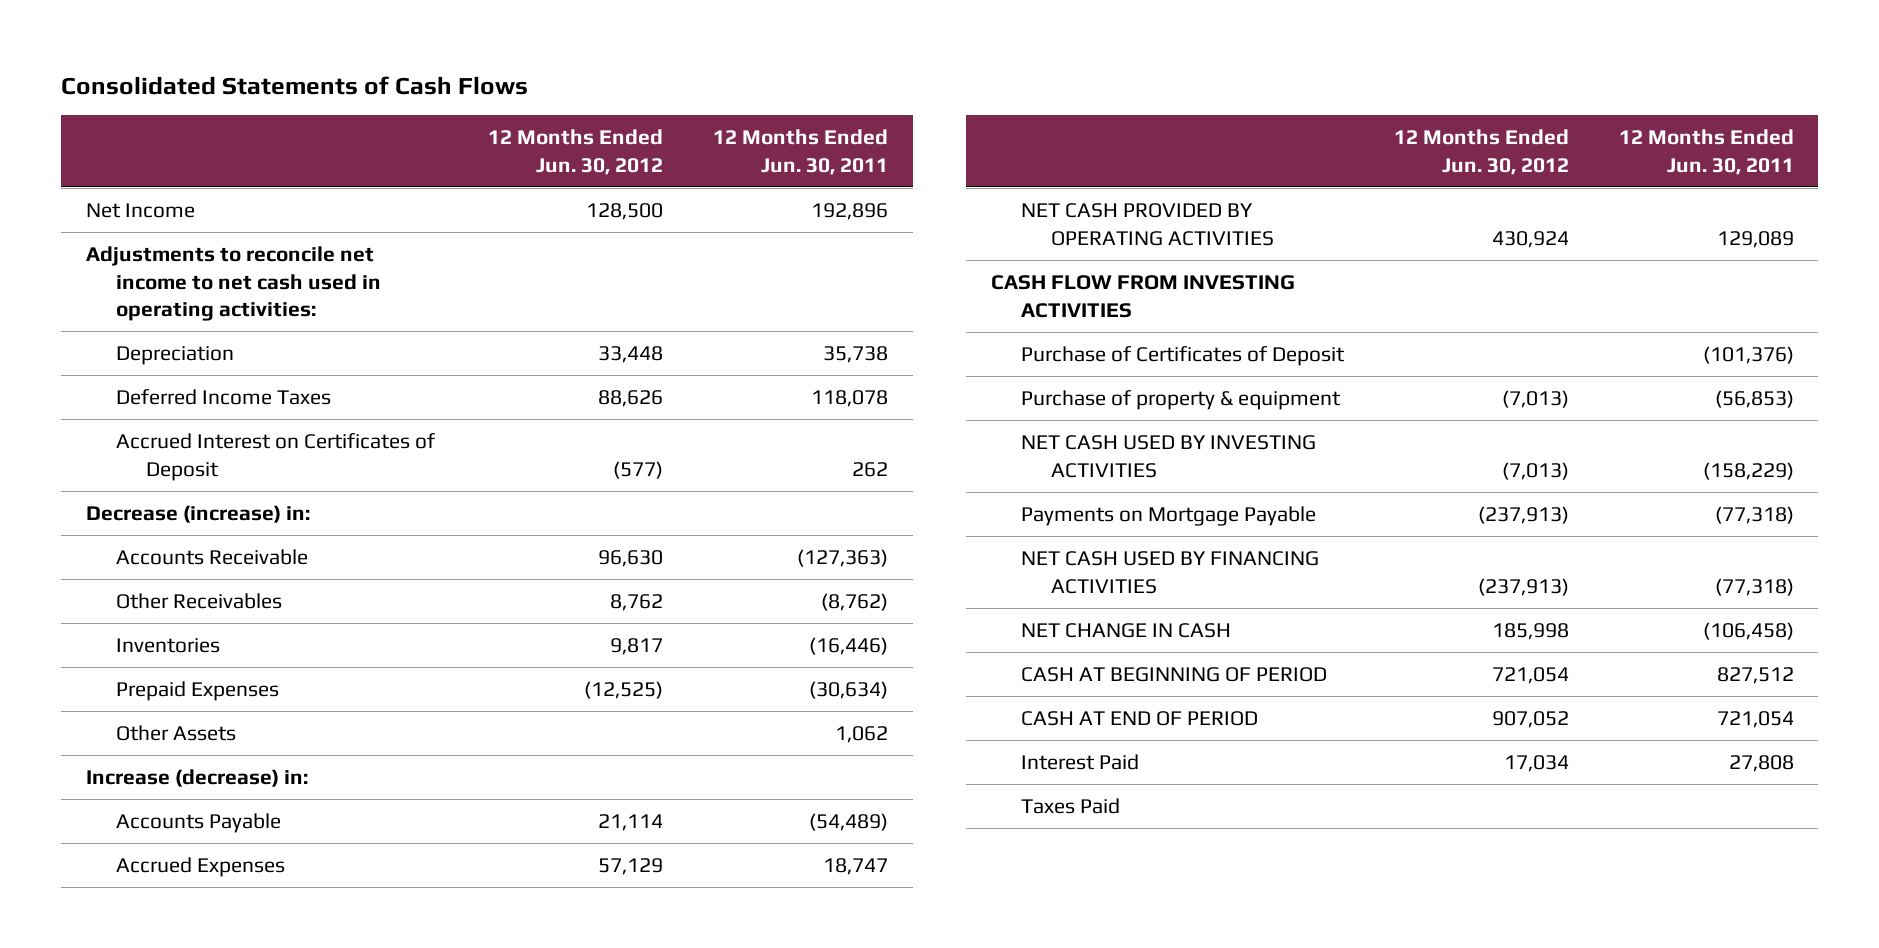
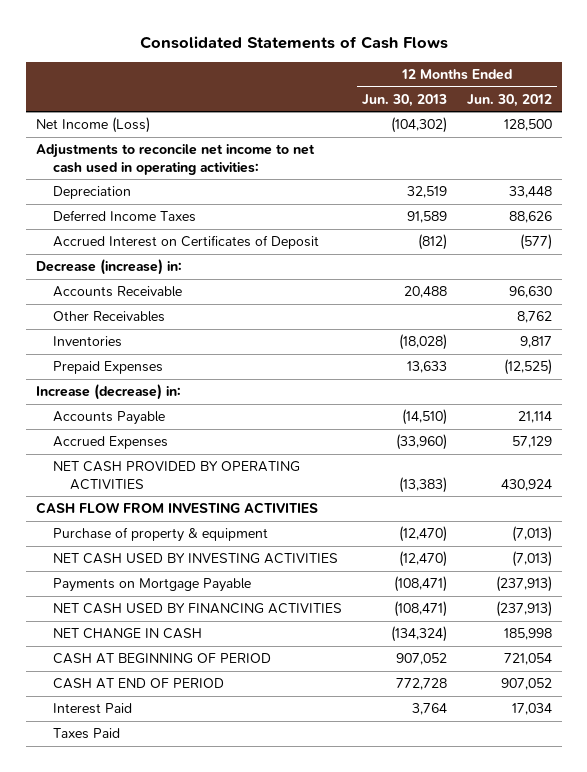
[713,128,889,175] 12 Months Ended Jun. 30, 2011 -> none
none -> [361,93,447,107] Jun. 30, 2013
[85,203,195,219] Net Income -> [35,117,150,134] Net Income (Loss)
[115,725,236,742] Other Assets -> none
[1021,346,1346,367] Purchase of Certificates of Deposit -> none

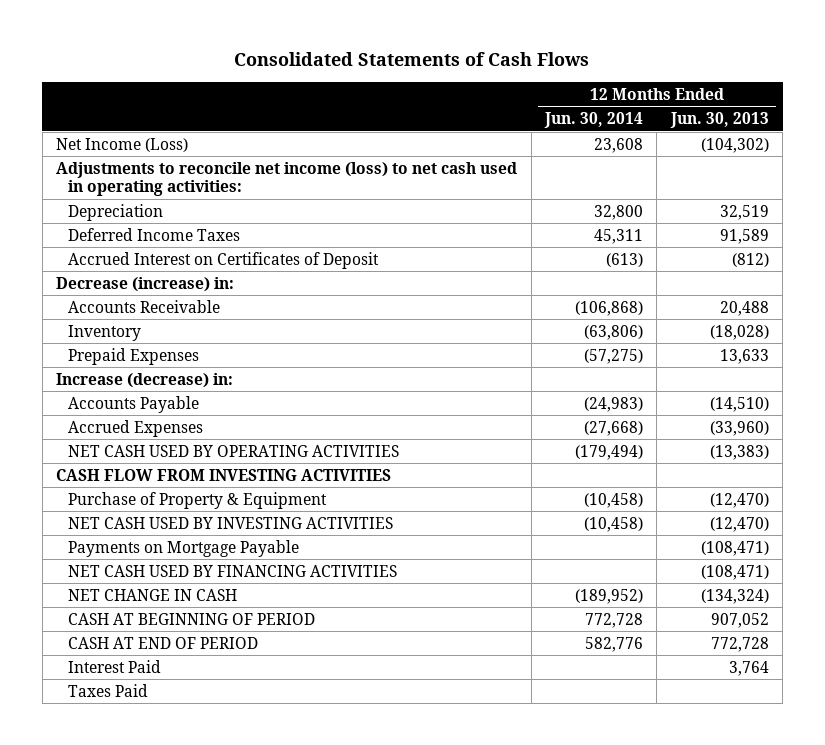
[466,93,552,107] Jun. 30, 2012 -> none
none -> [543,112,643,129] Jun. 30, 2014
[35,144,315,175] Adjustments to reconcile net income to net cash used in operating activities: -> [56,161,518,197] Adjustments to reconcile net income (loss) to net cash used in operating activities:
[52,311,165,323] Other Receivables -> none
[52,336,122,348] Inventories -> [67,324,141,341] Inventory
[52,461,300,490] NET CASH PROVIDED BY OPERATING ACTIVITIES -> [67,444,399,457] NET CASH USED BY OPERATING ACTIVITIES
[52,527,268,543] Purchase of property & equipment -> [67,491,327,509] Purchase of Property & Equipment

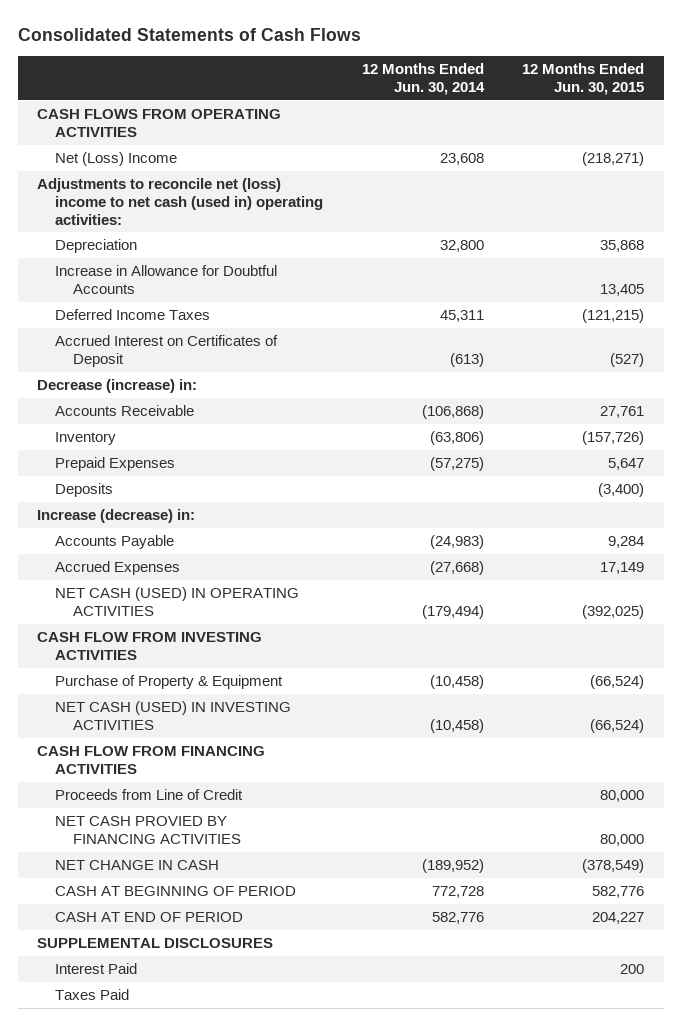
[669,112,769,129] Jun. 30, 2013 -> none
none -> [522,63,645,95] 12 Months Ended Jun. 30, 2015
none -> [36,109,281,137] CASH FLOWS FROM OPERATING ACTIVITIES
[56,137,189,152] Net Income (Loss) -> [55,152,178,167] Net (Loss) Income
[56,161,518,197] Adjustments to reconcile net income (loss) to net cash used in operating activities: -> [36,178,324,225] Adjustments to reconcile net (loss) income to net cash (used in) operating activities:
none -> [55,265,278,294] Increase in Allowance for Doubtful Accounts
none -> [55,483,114,498] Deposits
[67,444,399,457] NET CASH USED BY OPERATING ACTIVITIES -> [55,587,300,616] NET CASH (USED) IN OPERATING ACTIVITIES
[67,539,299,557] Payments on Mortgage Payable -> none
[67,516,393,529] NET CASH USED BY INVESTING ACTIVITIES -> [55,701,292,730] NET CASH (USED) IN INVESTING ACTIVITIES
none -> [36,746,265,774] CASH FLOW FROM FINANCING ACTIVITIES
none -> [55,789,244,801] Proceeds from Line of Credit
[67,564,397,577] NET CASH USED BY FINANCING ACTIVITIES -> [55,816,242,844] NET CASH PROVIED BY FINANCING ACTIVITIES
none -> [36,938,273,949] SUPPLEMENTAL DISCLOSURES

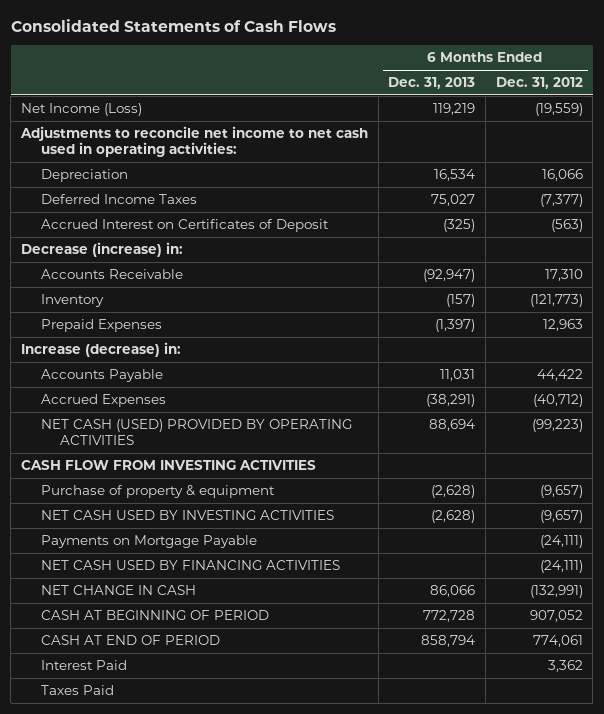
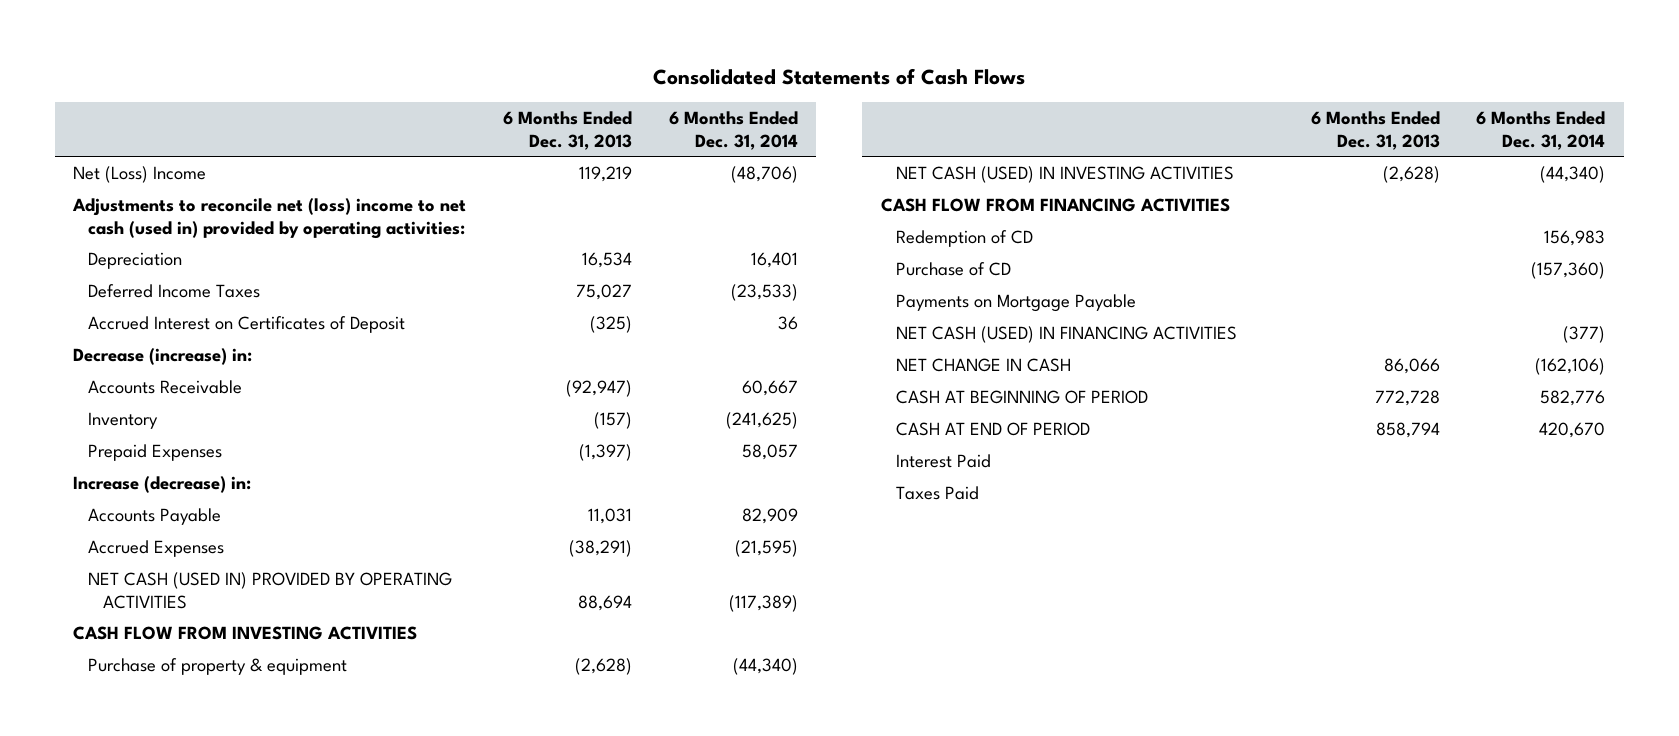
[495,77,583,90] Dec. 31, 2012 -> none
none -> [668,111,798,150] 6 Months Ended Dec. 31, 2014
[21,103,143,117] Net Income (Loss) -> [73,165,207,183] Net (Loss) Income
[20,126,369,158] Adjustments to reconcile net income to net cash used in operating activities: -> [72,197,467,239] Adjustments to reconcile net (loss) income to net cash (used in) provided by operating activities:
[40,419,352,446] NET CASH (USED) PROVIDED BY OPERATING ACTIVITIES -> [88,571,453,609] NET CASH (USED IN) PROVIDED BY OPERATING ACTIVITIES
[40,510,334,521] NET CASH USED BY INVESTING ACTIVITIES -> [895,165,1234,183] NET CASH (USED) IN INVESTING ACTIVITIES
none -> [880,197,1230,212] CASH FLOW FROM FINANCING ACTIVITIES
none -> [895,229,1033,247] Redemption of CD
none -> [895,261,1011,276] Purchase of CD
[40,560,340,571] NET CASH USED BY FINANCING ACTIVITIES -> [895,325,1237,343] NET CASH (USED) IN FINANCING ACTIVITIES

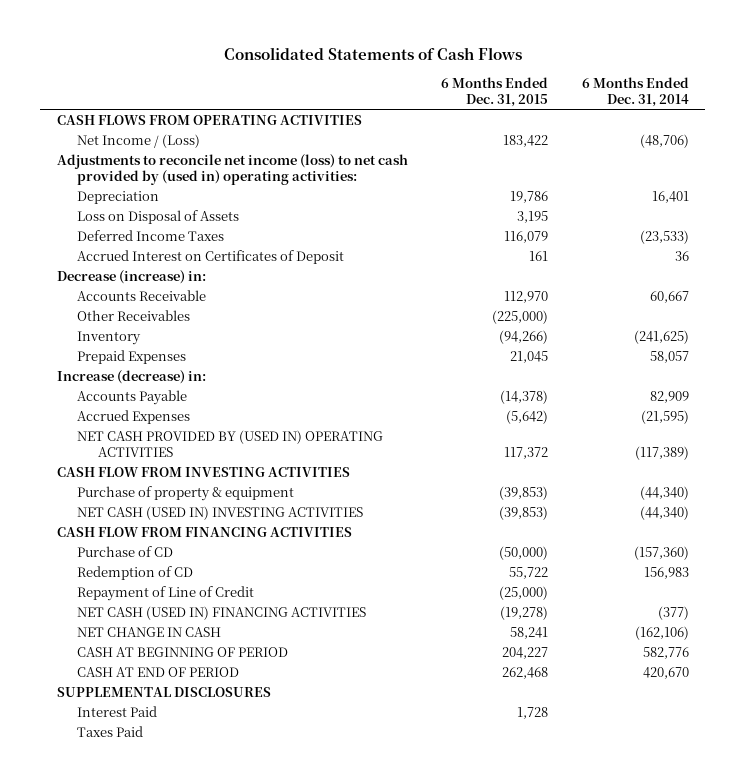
[502,111,632,150] 6 Months Ended Dec. 31, 2013 -> none
none -> [441,77,549,108] 6 Months Ended Dec. 31, 2015
none -> [56,114,362,125] CASH FLOWS FROM OPERATING ACTIVITIES
[73,165,207,183] Net (Loss) Income -> [77,133,201,148] Net Income / (Loss)
[72,197,467,239] Adjustments to reconcile net (loss) income to net cash (used in) provided by operating activities: -> [56,153,408,185] Adjustments to reconcile net income (loss) to net cash provided by (used in) operating activities:
none -> [77,209,240,224] Loss on Disposal of Assets
none -> [77,309,191,321] Other Receivables
[88,571,453,609] NET CASH (USED IN) PROVIDED BY OPERATING ACTIVITIES -> [77,429,384,457] NET CASH PROVIDED BY (USED IN) OPERATING ACTIVITIES
[895,165,1234,183] NET CASH (USED) IN INVESTING ACTIVITIES -> [77,505,364,520] NET CASH (USED IN) INVESTING ACTIVITIES
[895,293,1136,312] Payments on Mortgage Payable -> none
[895,229,1033,247] Redemption of CD -> [77,565,194,580] Redemption of CD
none -> [77,585,255,601] Repayment of Line of Credit
[895,325,1237,343] NET CASH (USED) IN FINANCING ACTIVITIES -> [77,605,367,620] NET CASH (USED IN) FINANCING ACTIVITIES
none -> [56,686,271,697] SUPPLEMENTAL DISCLOSURES

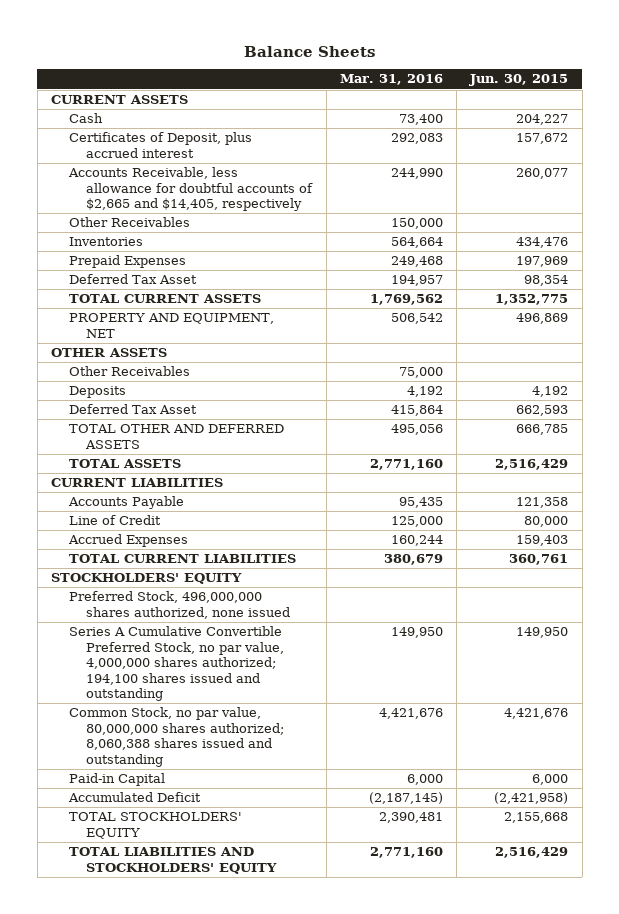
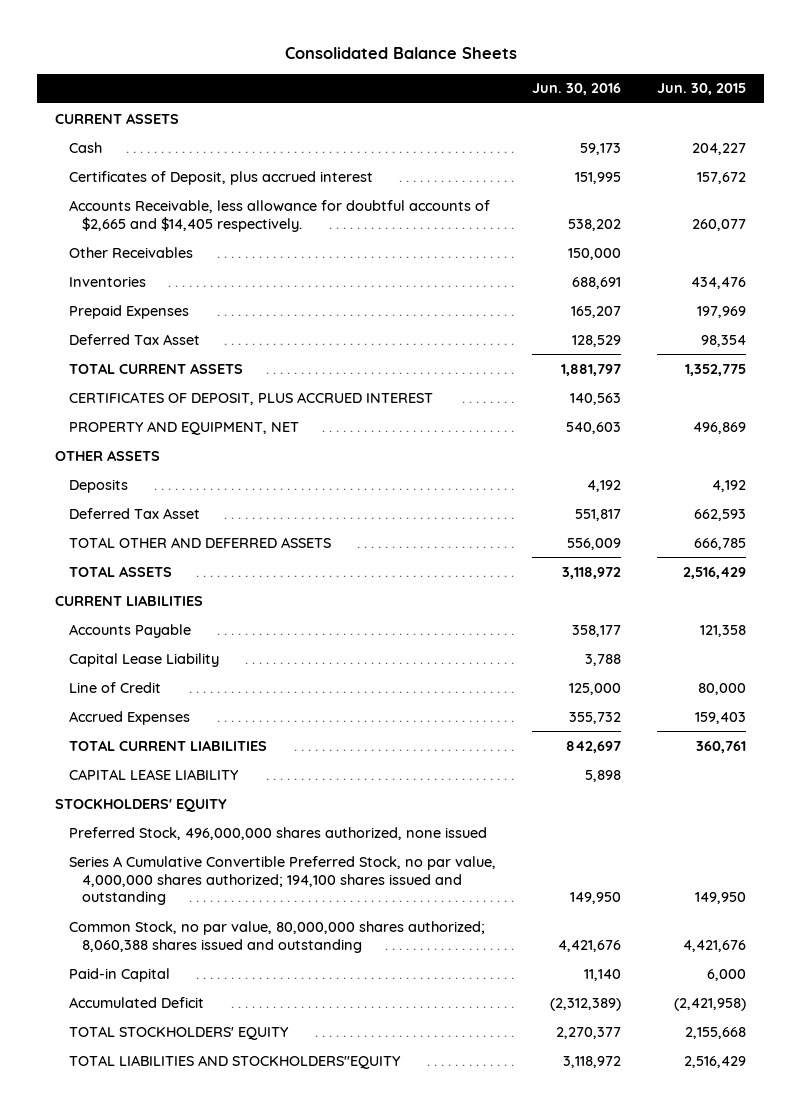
[243,45,375,57] Balance Sheets -> [284,47,517,60] Consolidated Balance Sheets
[339,74,443,86] Mar. 31, 2016 -> none
none -> [531,83,621,96] Jun. 30, 2016
[67,167,314,212] Accounts Receivable, less allowance for doubtful accounts of $2,665 and $14,405, respectively -> [68,199,490,232] Accounts Receivable, less allowance for doubtful accounts of $2,665 and $14,405 respectively.
none -> [68,391,433,405] CERTIFICATES OF DEPOSIT, PLUS ACCRUED INTEREST
[68,366,190,377] Other Receivables -> none
none -> [68,652,219,667] Capital Lease Liability
none -> [68,768,239,780] CAPITAL LEASE LIABILITY
[68,847,278,874] TOTAL LIABILITIES AND STOCKHOLDERS' EQUITY -> [68,1054,401,1069] TOTAL LIABILITIES AND STOCKHOLDERS''EQUITY

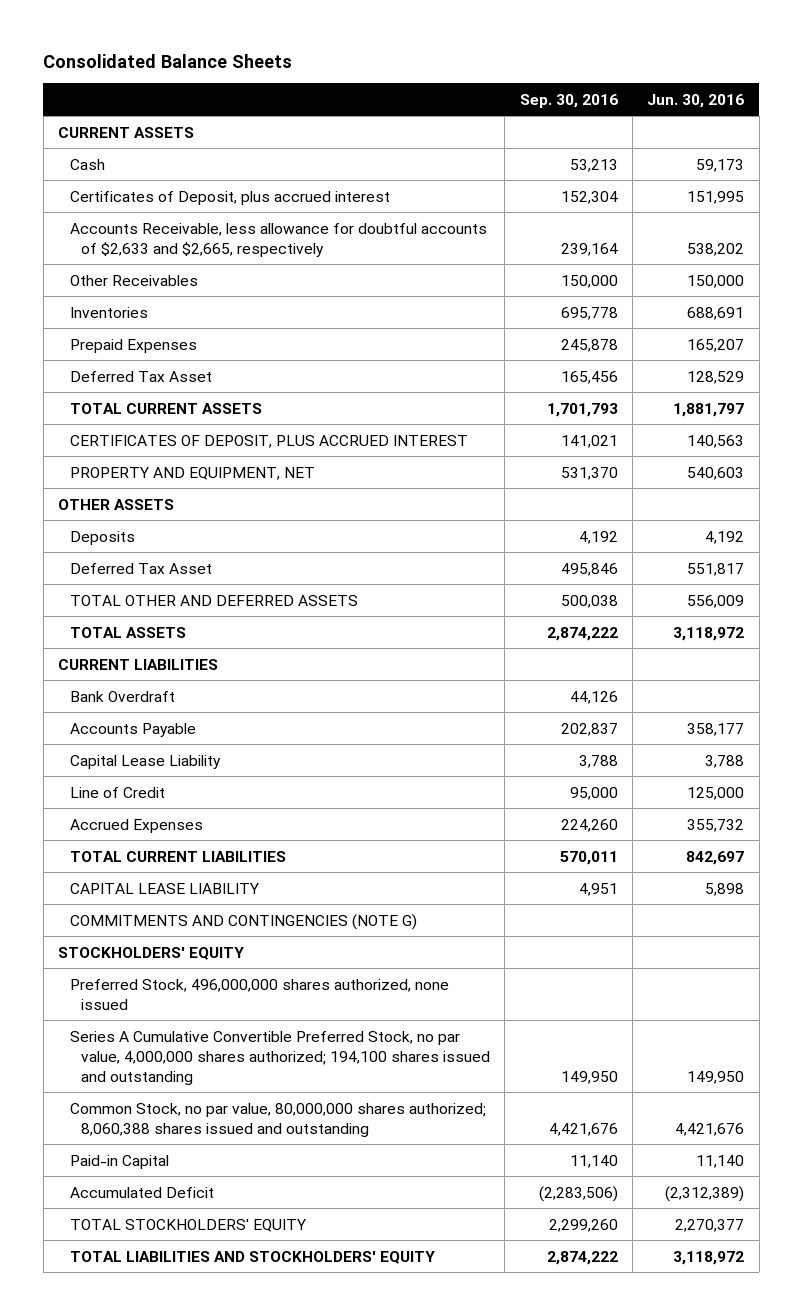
[656,83,746,96] Jun. 30, 2015 -> none
none -> [519,93,618,108] Sep. 30, 2016
[68,199,490,232] Accounts Receivable, less allowance for doubtful accounts of $2,665 and $14,405 respectively. -> [69,222,487,257] Accounts Receivable, less allowance for doubtful accounts of $2,633 and $2,665, respectively
none -> [69,690,175,702] Bank Overdraft
none -> [69,913,417,930] COMMITMENTS AND CONTINGENCIES (NOTE G)
[68,1054,401,1069] TOTAL LIABILITIES AND STOCKHOLDERS''EQUITY -> [69,1250,435,1264] TOTAL LIABILITIES AND STOCKHOLDERS' EQUITY

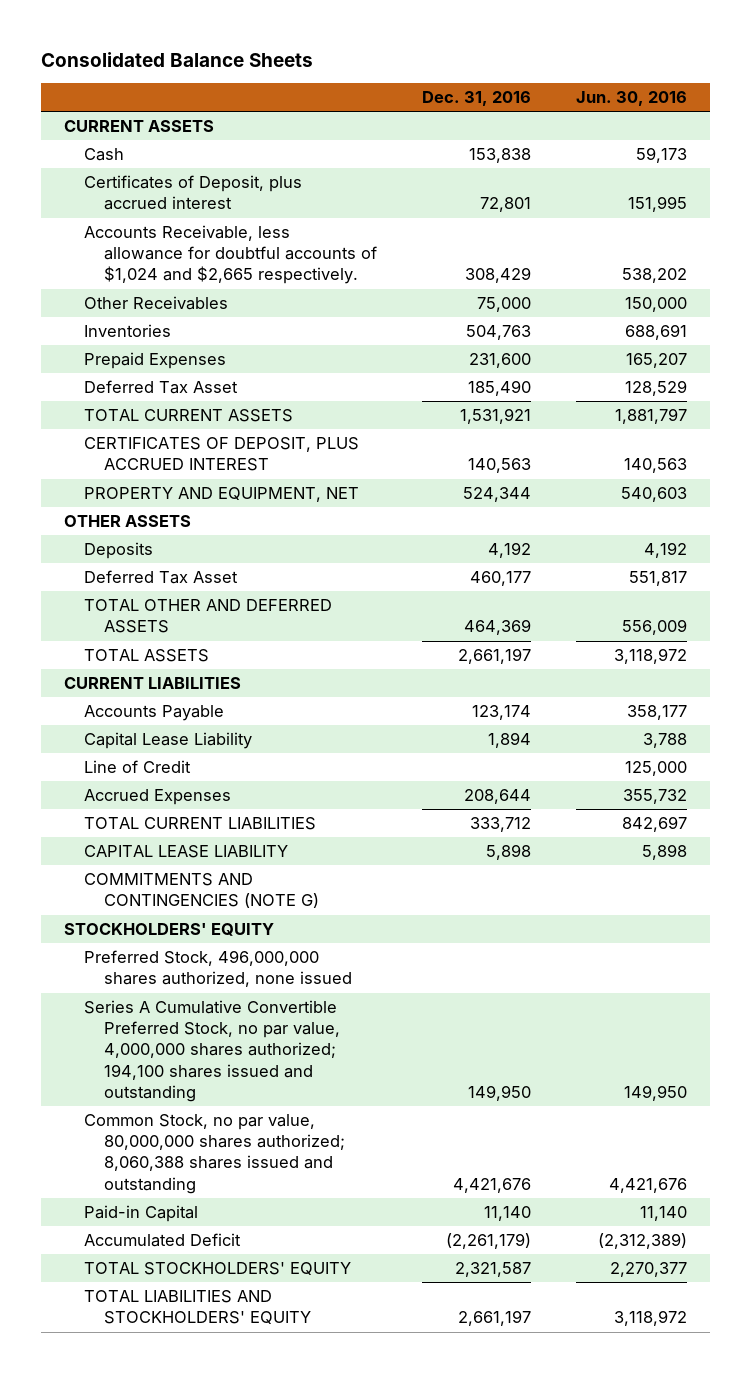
[519,93,618,108] Sep. 30, 2016 -> none
none -> [421,91,531,107] Dec. 31, 2016
[69,222,487,257] Accounts Receivable, less allowance for doubtful accounts of $2,633 and $2,665, respectively -> [83,225,377,285] Accounts Receivable, less allowance for doubtful accounts of $1,024 and $2,665 respectively.
[69,690,175,702] Bank Overdraft -> none

